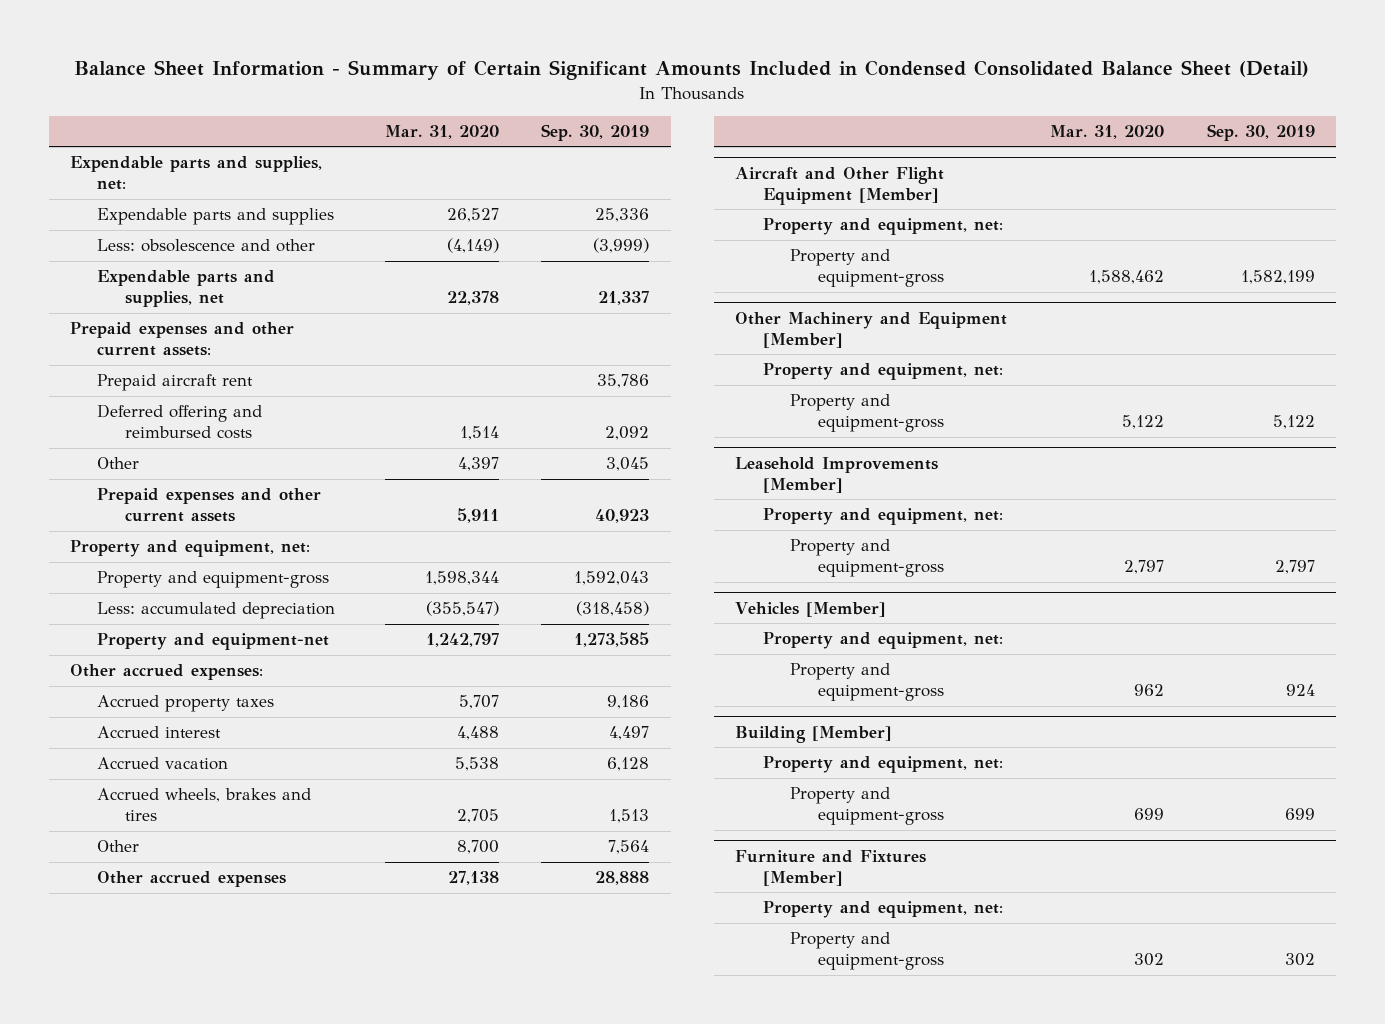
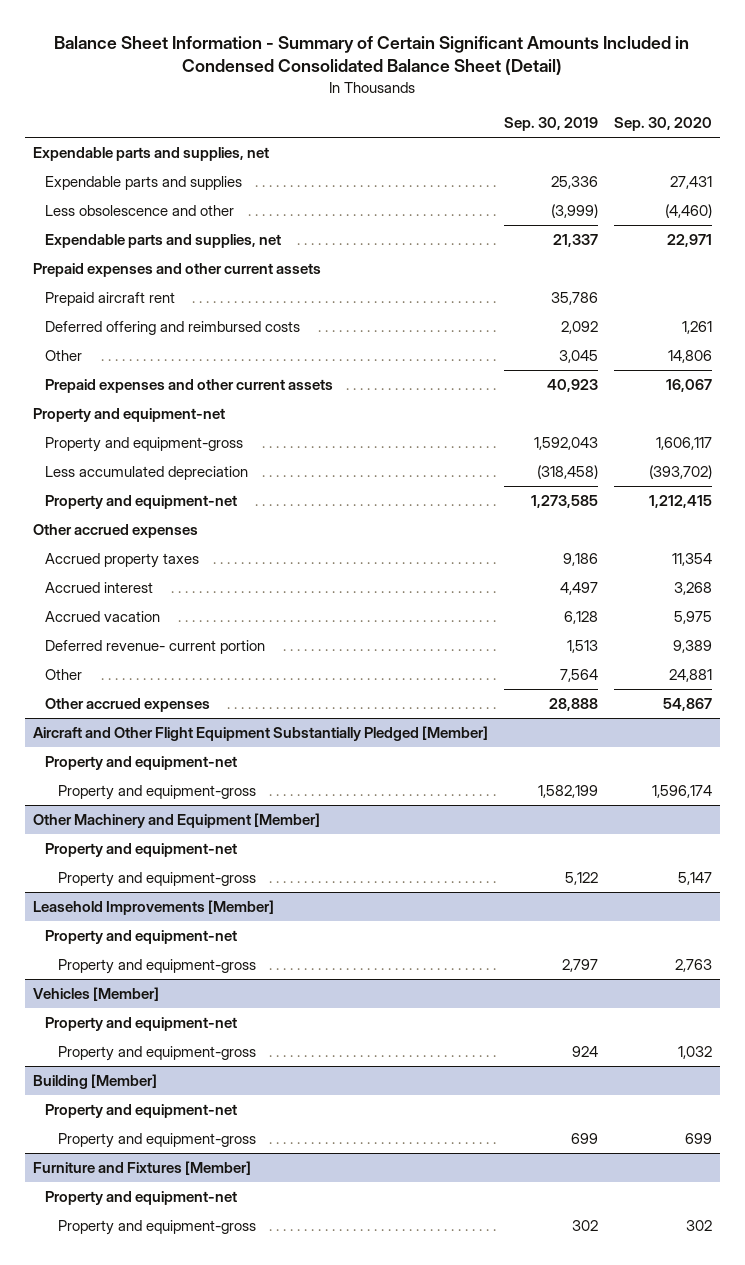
[384,124,499,139] Mar. 31, 2020 -> none
none -> [613,117,712,132] Sep. 30, 2020
[69,156,322,191] Expendable parts and supplies, net: -> [32,147,269,162] Expendable parts and supplies, net
[97,239,316,253] Less: obsolescence and other -> [45,205,235,217] Less obsolescence and other
[69,322,294,357] Prepaid expenses and other current assets: -> [32,263,321,278] Prepaid expenses and other current assets
[69,540,310,558] Property and equipment, net: -> [32,408,225,423] Property and equipment-net
[97,602,336,620] Less: accumulated depreciation -> [45,466,249,481] Less accumulated depreciation
[69,664,263,681] Other accrued expenses: -> [32,524,198,539] Other accrued expenses
[97,788,312,822] Accrued wheels, brakes and tires -> [45,640,266,655] Deferred revenue- current portion
[735,166,945,205] Aircraft and Other Flight Equipment [Member] -> [32,726,488,742] Aircraft and Other Flight Equipment Substantially Pledged [Member]
[762,218,1003,236] Property and equipment, net: -> [45,756,238,771] Property and equipment-net
[762,363,1003,381] Property and equipment, net: -> [45,843,238,858] Property and equipment-net
[762,508,1003,526] Property and equipment, net: -> [45,930,238,945] Property and equipment-net
[762,632,1003,650] Property and equipment, net: -> [45,1017,238,1032] Property and equipment-net
[762,756,1003,774] Property and equipment, net: -> [45,1104,238,1119] Property and equipment-net
[762,901,1003,919] Property and equipment, net: -> [45,1191,238,1206] Property and equipment-net

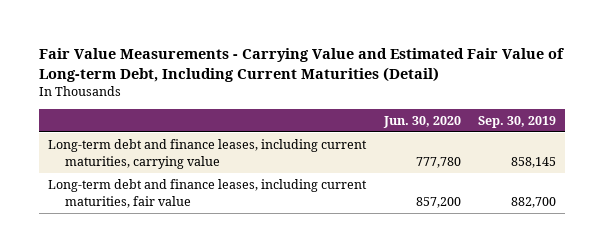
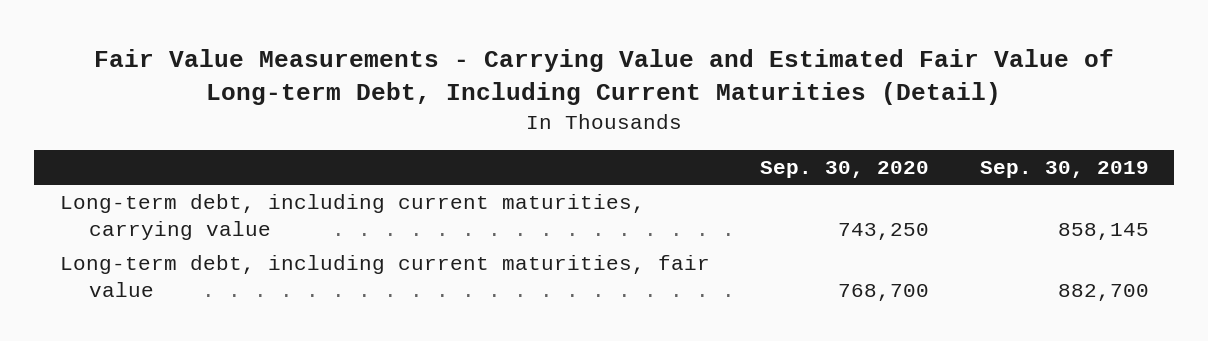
[382,115,461,128] Jun. 30, 2020 -> none
none -> [760,161,930,179] Sep. 30, 2020
[48,139,368,169] Long-term debt and finance leases, including current maturities, carrying value -> [59,194,645,241] Long-term debt, including current maturities, carrying value
[48,179,368,208] Long-term debt and finance leases, including current maturities, fair value -> [59,255,710,298] Long-term debt, including current maturities, fair value

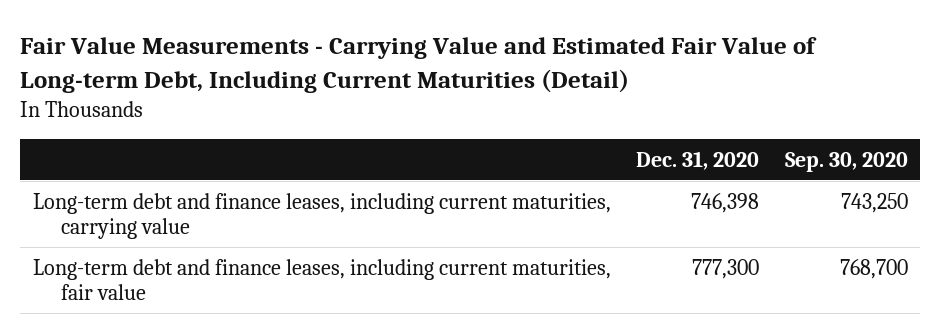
[979,161,1149,179] Sep. 30, 2019 -> none
none -> [636,150,760,170] Dec. 31, 2020
[59,194,645,241] Long-term debt, including current maturities, carrying value -> [32,192,611,239] Long-term debt and finance leases, including current maturities, carrying value
[59,255,710,298] Long-term debt, including current maturities, fair value -> [32,258,611,300] Long-term debt and finance leases, including current maturities, fair value

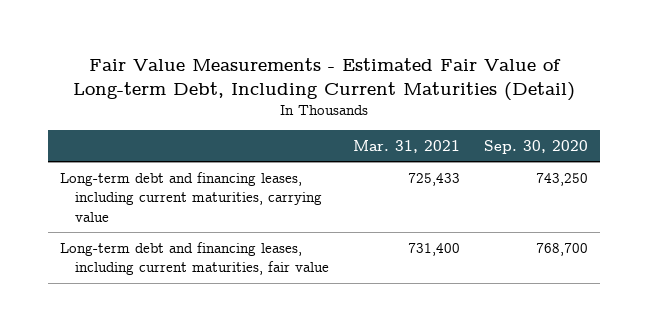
[19,36,817,93] Fair Value Measurements - Carrying Value and Estimated Fair Value of Long-term Debt, Including Current Maturities (Detail) -> [73,58,576,101] Fair Value Measurements - Estimated Fair Value of Long-term Debt, Including Current Maturities (Detail)
[636,150,760,170] Dec. 31, 2020 -> none
none -> [353,139,461,153] Mar. 31, 2021
[32,192,611,239] Long-term debt and finance leases, including current maturities, carrying value -> [60,171,322,222] Long-term debt and financing leases, including current maturities, carrying value
[32,258,611,300] Long-term debt and finance leases, including current maturities, fair value -> [60,241,329,276] Long-term debt and financing leases, including current maturities, fair value

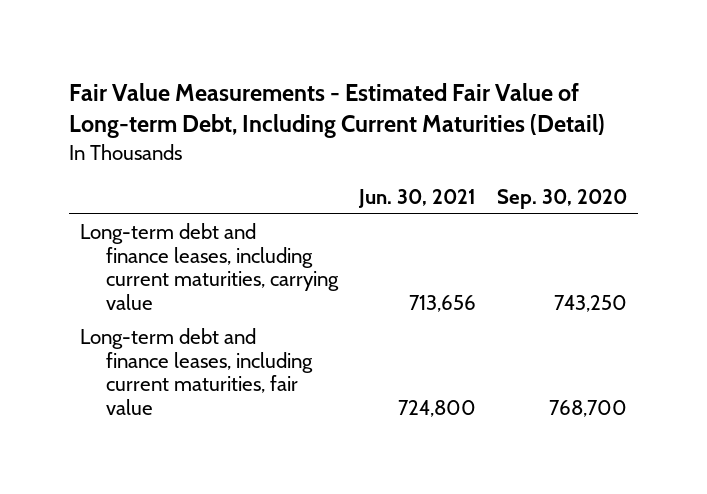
[353,139,461,153] Mar. 31, 2021 -> none
none -> [358,189,477,209] Jun. 30, 2021
[60,171,322,222] Long-term debt and financing leases, including current maturities, carrying value -> [79,222,340,311] Long-term debt and finance leases, including current maturities, carrying value
[60,241,329,276] Long-term debt and financing leases, including current maturities, fair value -> [79,327,314,416] Long-term debt and finance leases, including current maturities, fair value

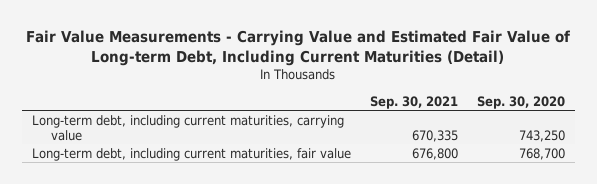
[69,82,606,139] Fair Value Measurements - Estimated Fair Value of Long-term Debt, Including Current Maturities (Detail) -> [26,29,571,66] Fair Value Measurements - Carrying Value and Estimated Fair Value of Long-term Debt, Including Current Maturities (Detail)
[358,189,477,209] Jun. 30, 2021 -> none
none -> [369,95,458,109] Sep. 30, 2021
[79,222,340,311] Long-term debt and finance leases, including current maturities, carrying value -> [31,114,344,141] Long-term debt, including current maturities, carrying value
[79,327,314,416] Long-term debt and finance leases, including current maturities, fair value -> [31,147,351,161] Long-term debt, including current maturities, fair value

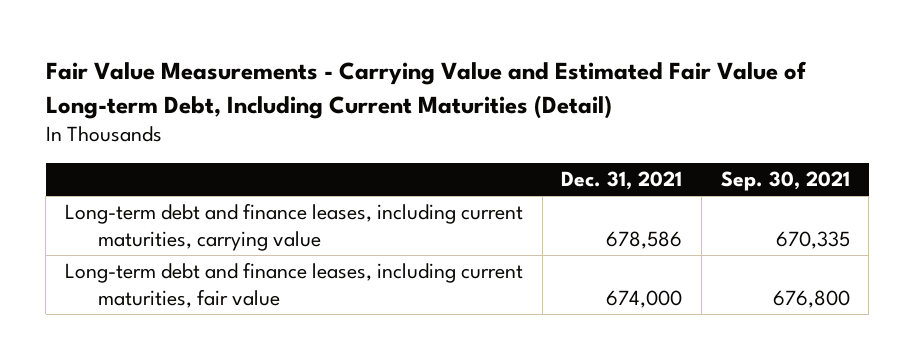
[477,95,566,109] Sep. 30, 2020 -> none
none -> [561,171,683,191] Dec. 31, 2021
[31,114,344,141] Long-term debt, including current maturities, carrying value -> [65,203,524,251] Long-term debt and finance leases, including current maturities, carrying value
[31,147,351,161] Long-term debt, including current maturities, fair value -> [65,262,524,308] Long-term debt and finance leases, including current maturities, fair value

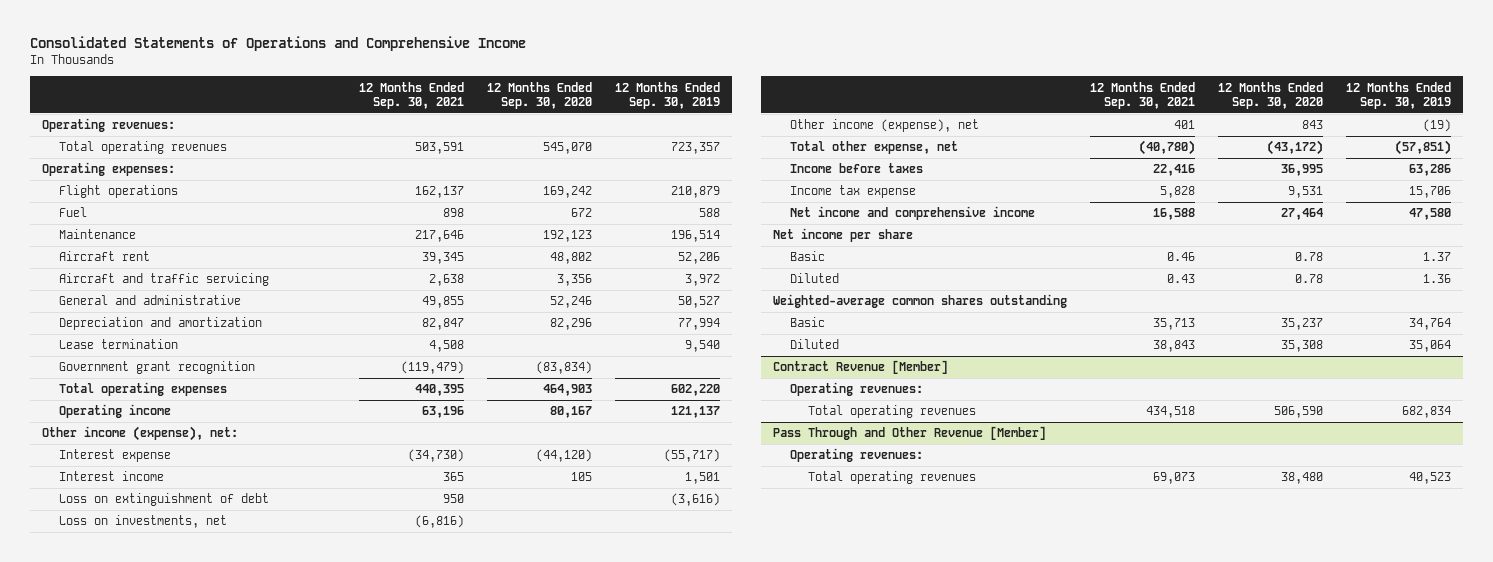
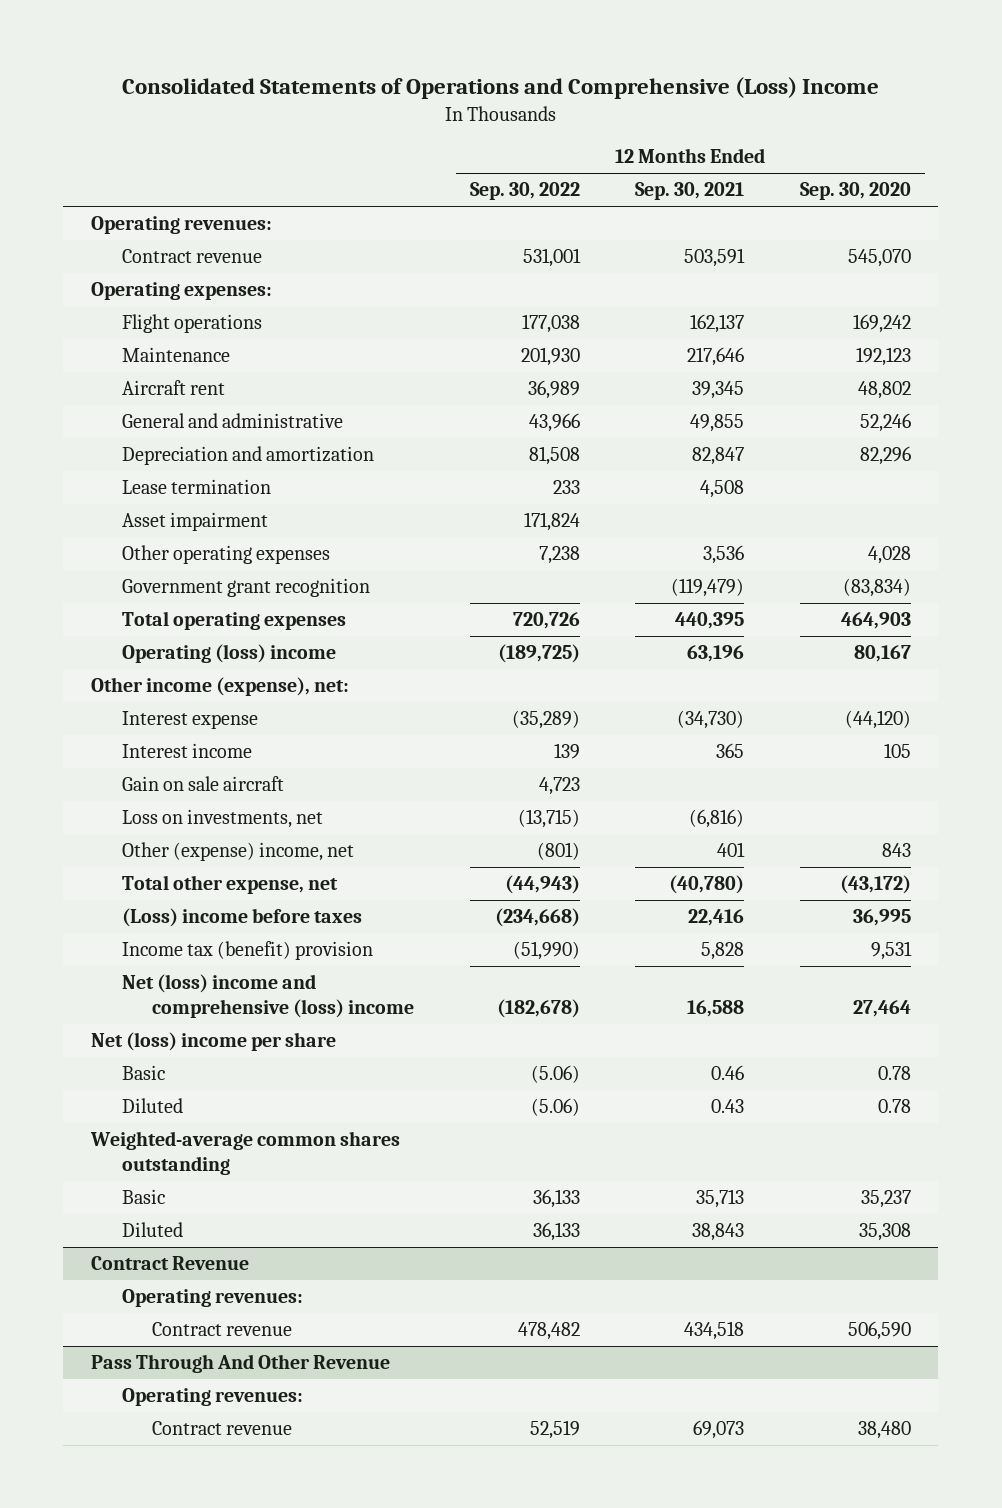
[30,36,527,52] Consolidated Statements of Operations and Comprehensive Income -> [121,76,879,99] Consolidated Statements of Operations and Comprehensive (Loss) Income
[615,81,721,109] 12 Months Ended Sep. 30, 2019 -> none
none -> [469,182,580,201] Sep. 30, 2022
[59,141,228,155] Total operating revenues -> [121,249,262,264] Contract revenue
[59,207,88,218] Fuel -> none
[59,273,270,287] Aircraft and traffic servicing -> none
none -> [121,512,268,532] Asset impairment
none -> [121,545,330,565] Other operating expenses
[59,404,172,419] Operating income -> [121,644,336,664] Operating (loss) income
[59,493,270,507] Loss on extinguishment of debt -> none
none -> [121,776,284,792] Gain on sale aircraft
[790,119,980,133] Other income (expense), net -> [121,842,354,862] Other (expense) income, net
[790,163,924,174] Income before taxes -> [121,908,362,928] (Loss) income before taxes
[790,185,917,199] Income tax expense -> [121,941,373,961] Income tax (benefit) provision
[790,206,1036,221] Net income and comprehensive income -> [121,974,415,1019] Net (loss) income and comprehensive (loss) income
[772,228,913,243] Net income per share -> [91,1032,337,1052] Net (loss) income per share
[772,360,948,375] Contract Revenue [Member] -> [91,1256,250,1271] Contract Revenue
[807,405,976,419] Total operating revenues -> [152,1322,293,1337] Contract revenue
[772,426,1046,441] Pass Through and Other Revenue [Member] -> [91,1354,391,1374] Pass Through And Other Revenue
[807,471,976,485] Total operating revenues -> [152,1421,293,1436] Contract revenue

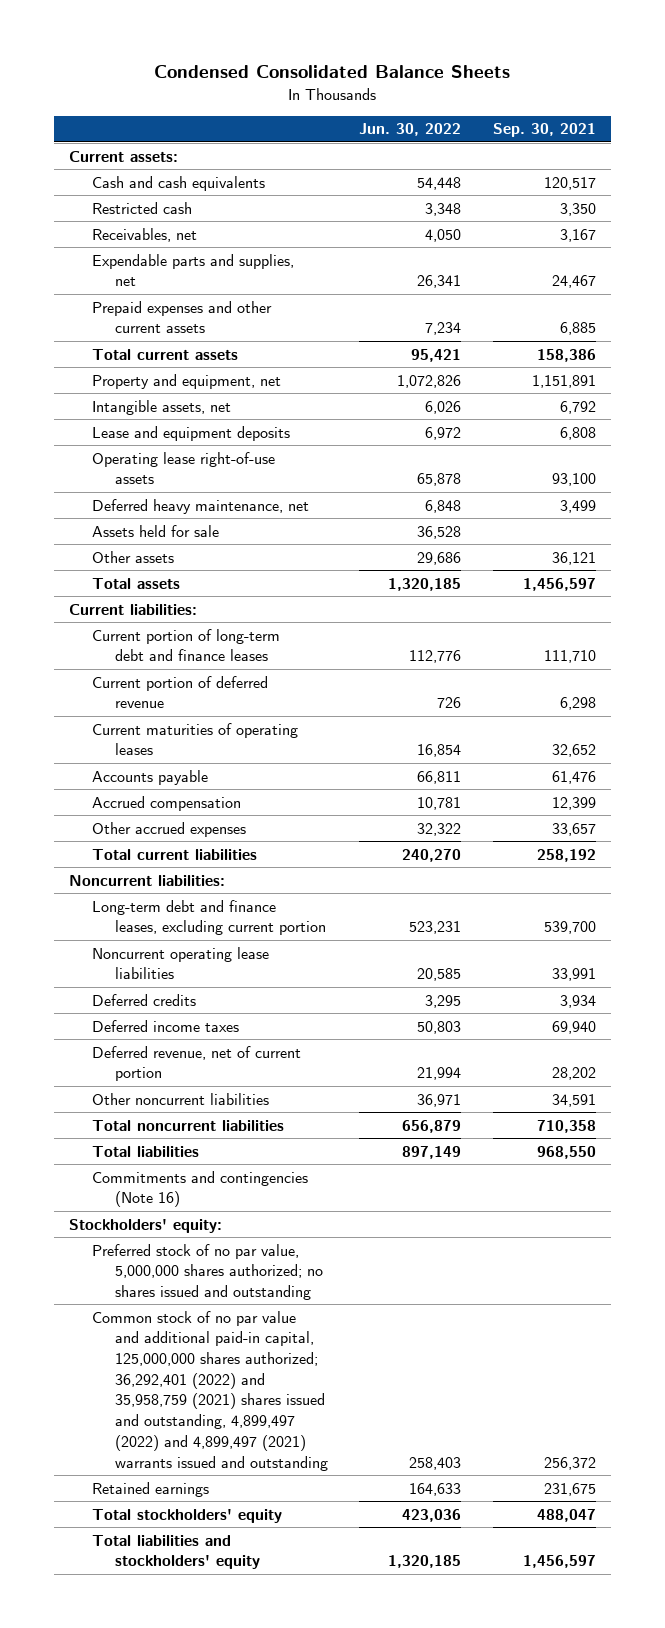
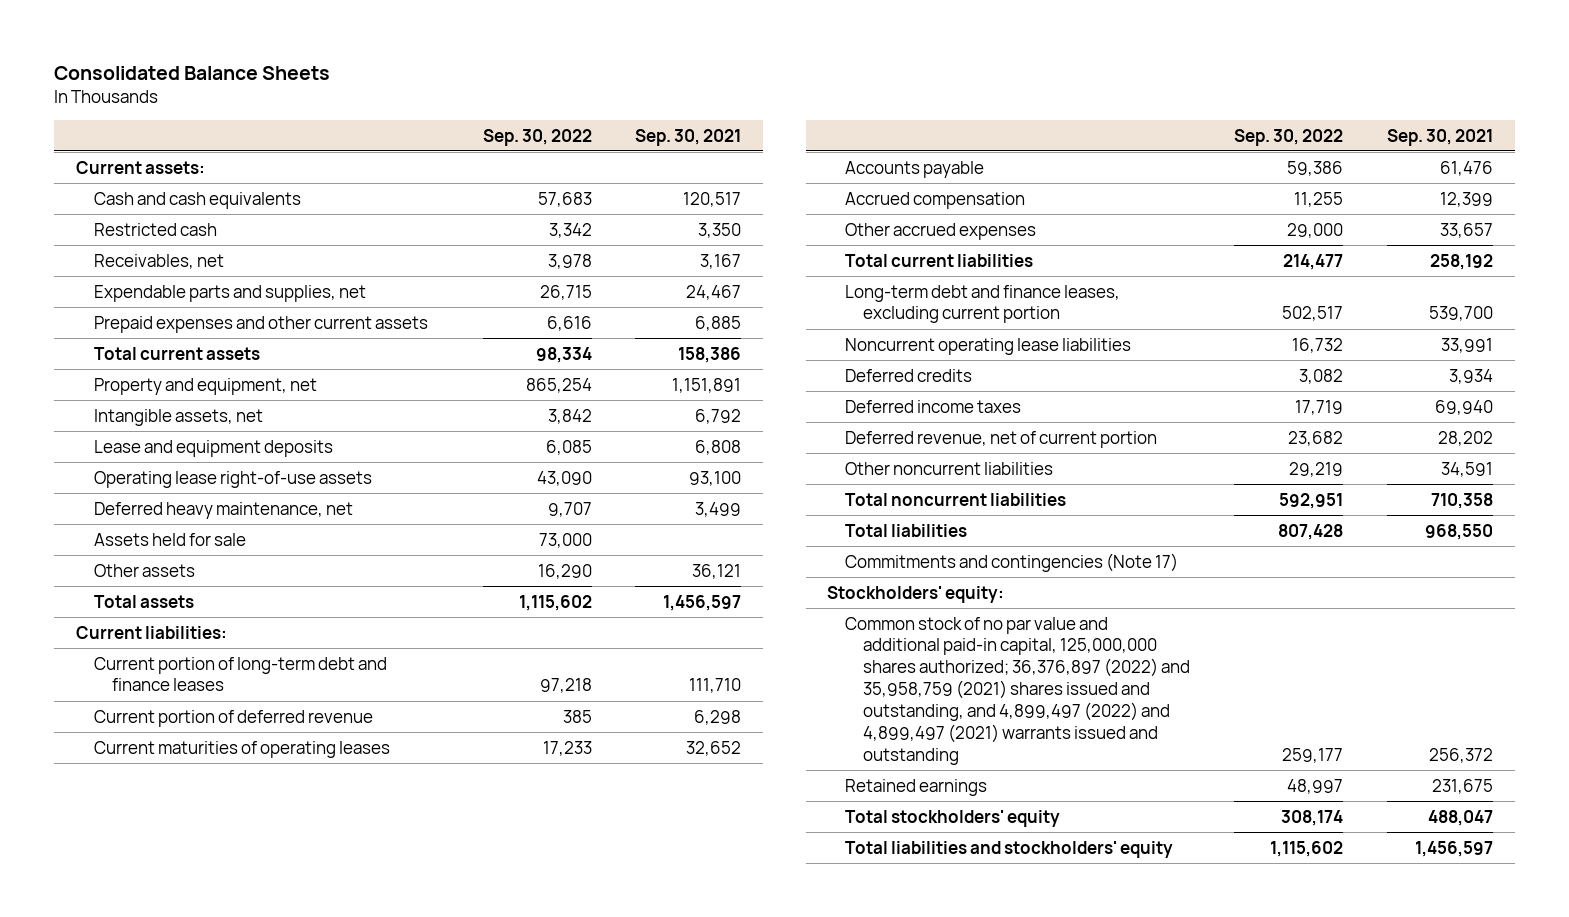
[154,65,511,79] Condensed Consolidated Balance Sheets -> [54,66,331,81] Consolidated Balance Sheets
[359,123,462,137] Jun. 30, 2022 -> none
none -> [482,128,592,146] Sep. 30, 2022
[69,874,226,886] Noncurrent liabilities: -> none
[92,1170,309,1208] Commitments and contingencies (Note 16) -> [845,552,1179,572] Commitments and contingencies (Note 17)
[92,1243,324,1300] Preferred stock of no par value, 5,000,000 shares authorized; no shares issued and outstanding -> none
[92,1310,329,1471] Common stock of no par value and additional paid-in capital, 125,000,000 shares authorized; 36,292,401 (2022) and 35,958,759 (2021) shares issued and outstanding, 4,899,497 (2022) and 4,899,497 (2021) warrants issued and outstanding -> [845,616,1191,765] Common stock of no par value and additional paid-in capital, 125,000,000 shares authorized; 36,376,897 (2022) and 35,958,759 (2021) shares issued and outstanding, and 4,899,497 (2022) and 4,899,497 (2021) warrants issued and outstanding

